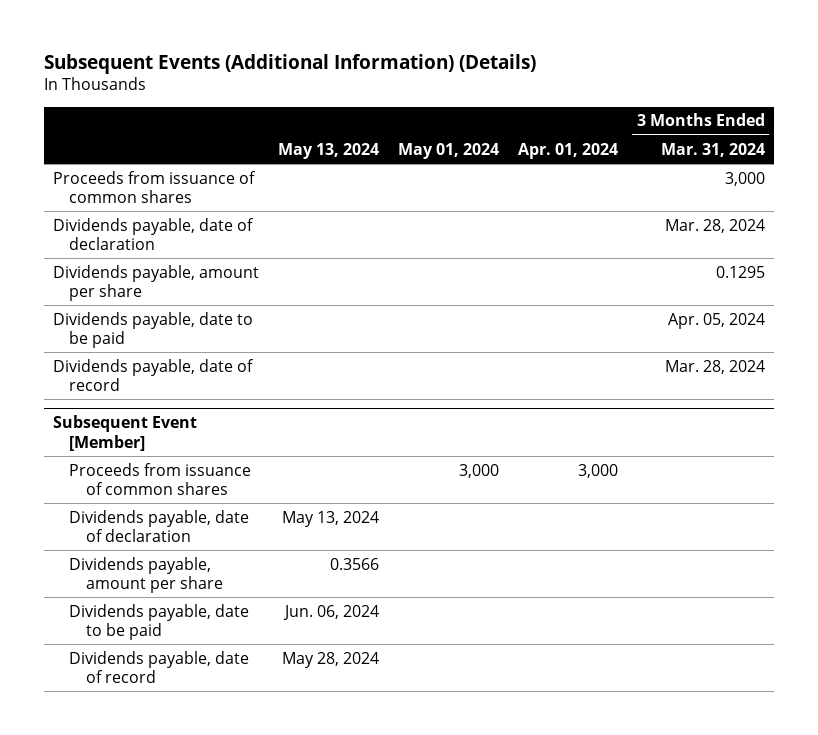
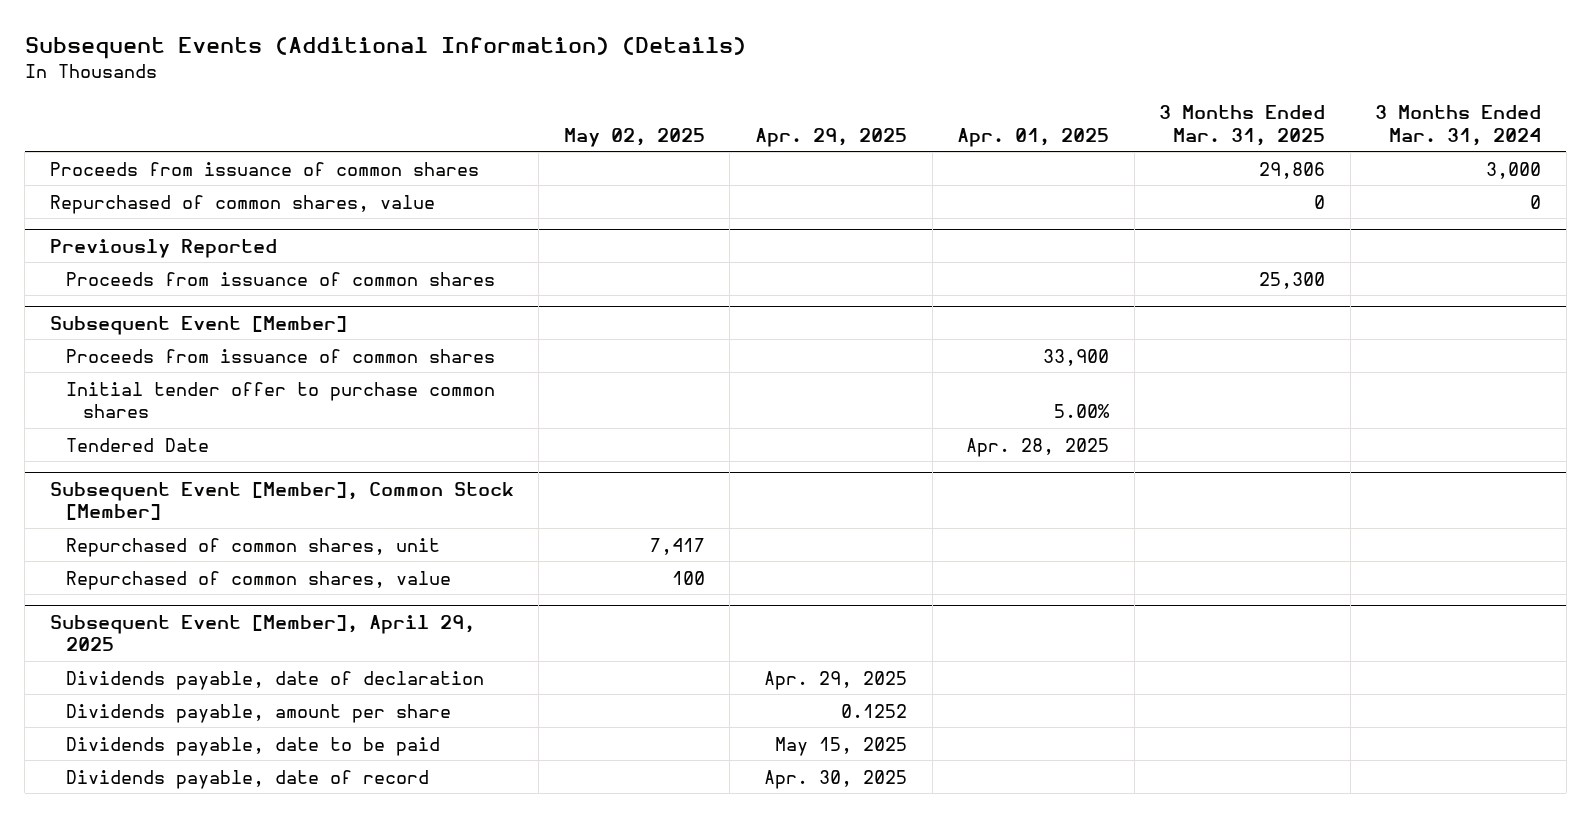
[277,142,379,159] May 13, 2024 -> none
[397,142,499,159] May 01, 2024 -> none
[517,142,618,159] Apr. 01, 2024 -> none
none -> [563,127,705,147] May 02, 2025
none -> [754,127,907,147] Apr. 29, 2025
none -> [957,127,1110,147] Apr. 01, 2025
none -> [1159,105,1326,146] 3 Months Ended Mar. 31, 2025
[53,217,255,251] Dividends payable, date of declaration -> none
[53,264,260,302] Dividends payable, amount per share -> none
[53,311,254,349] Dividends payable, date to be paid -> none
[53,358,255,392] Dividends payable, date of record -> none
none -> [49,194,435,214] Repurchased of common shares, value
none -> [49,238,277,258] Previously Reported
none -> [66,271,496,286] Proceeds from issuance of common shares
[69,509,250,543] Dividends payable, date of declaration -> none
[69,556,223,594] Dividends payable, amount per share -> none
[69,603,250,641] Dividends payable, date to be paid -> none
[69,650,250,684] Dividends payable, date of record -> none
none -> [66,381,496,418] Initial tender offer to purchase common shares
none -> [66,437,210,452] Tendered Date
none -> [49,481,514,521] Subsequent Event [Member], Common Stock [Member]
none -> [66,537,441,557] Repurchased of common shares, unit
none -> [66,570,452,590] Repurchased of common shares, value
none -> [49,614,475,652] Subsequent Event [Member], April 29, 2025
none -> [66,670,485,690] Dividends payable, date of declaration
none -> [66,703,452,723] Dividends payable, amount per share
none -> [66,736,441,756] Dividends payable, date to be paid
none -> [66,769,430,789] Dividends payable, date of record

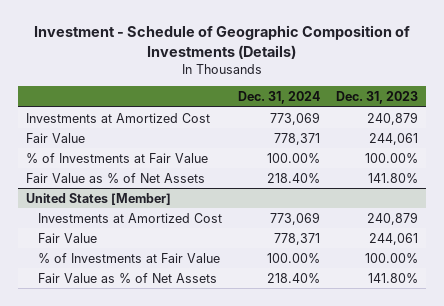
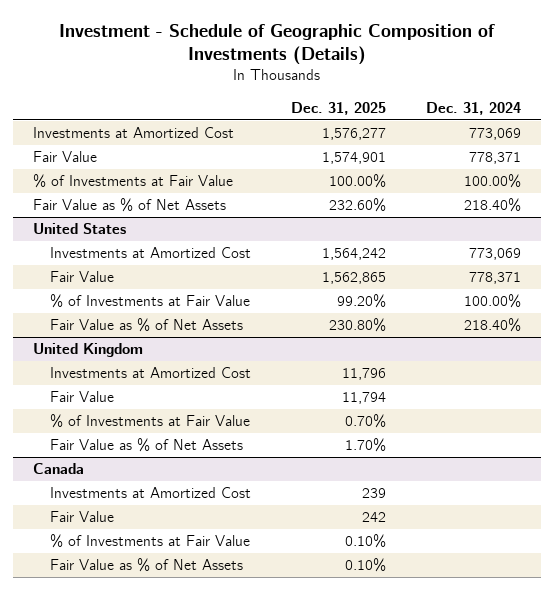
[336,91,419,105] Dec. 31, 2023 -> none
none -> [291,101,387,115] Dec. 31, 2025
[26,192,172,205] United States [Member] -> [33,223,127,235] United States
none -> [33,343,144,358] United Kingdom
none -> [50,367,252,379] Investments at Amortized Cost
none -> [50,391,115,403] Fair Value
none -> [50,414,251,429] % of Investments at Fair Value
none -> [50,438,244,453] Fair Value as % of Net Assets
none -> [33,463,85,475] Canada
none -> [50,487,252,499] Investments at Amortized Cost
none -> [50,511,115,523] Fair Value
none -> [50,534,251,549] % of Investments at Fair Value
none -> [50,558,244,573] Fair Value as % of Net Assets

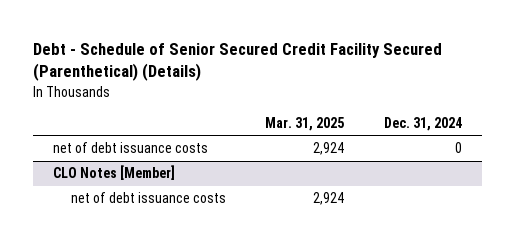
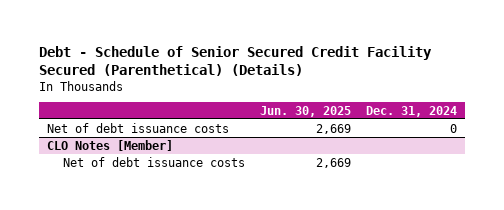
[265,117,345,132] Mar. 31, 2025 -> none
none -> [259,105,351,117] Jun. 30, 2025
[53,142,209,154] net of debt issuance costs -> [46,122,229,133] Net of debt issuance costs
[70,192,226,204] net of debt issuance costs -> [62,156,245,167] Net of debt issuance costs

